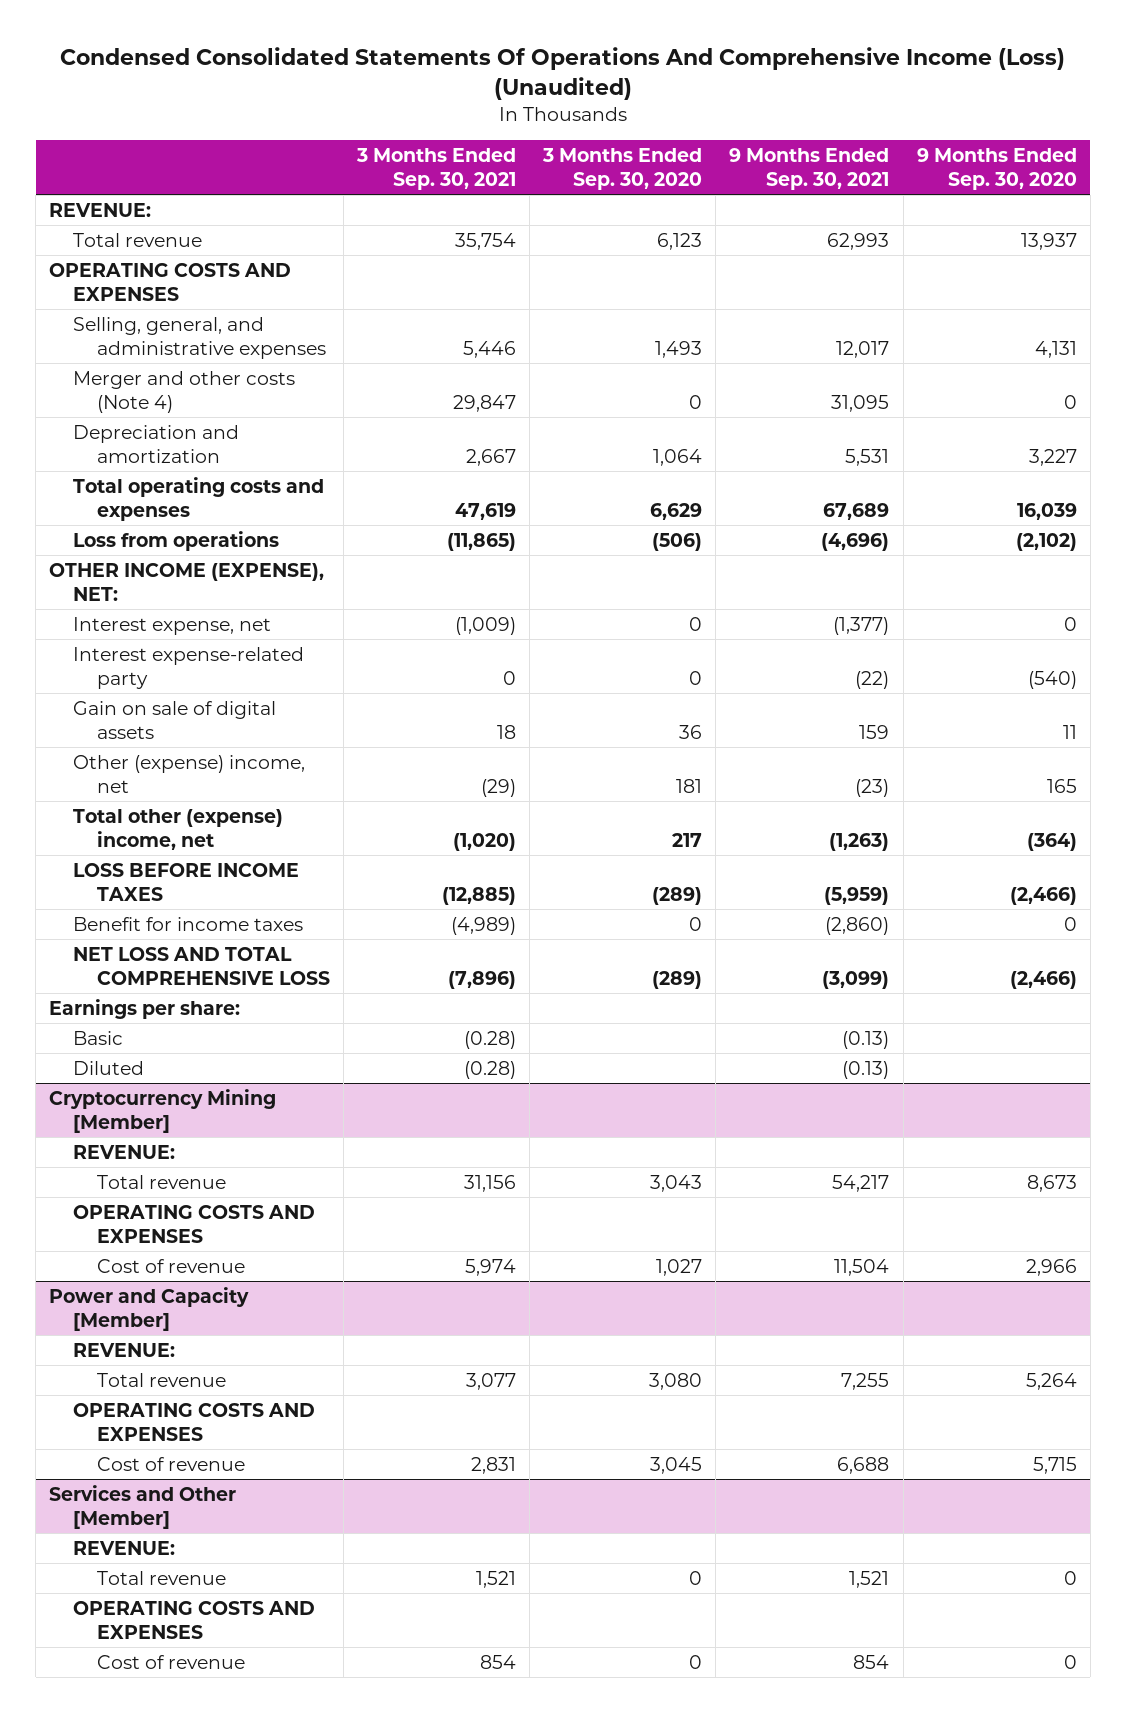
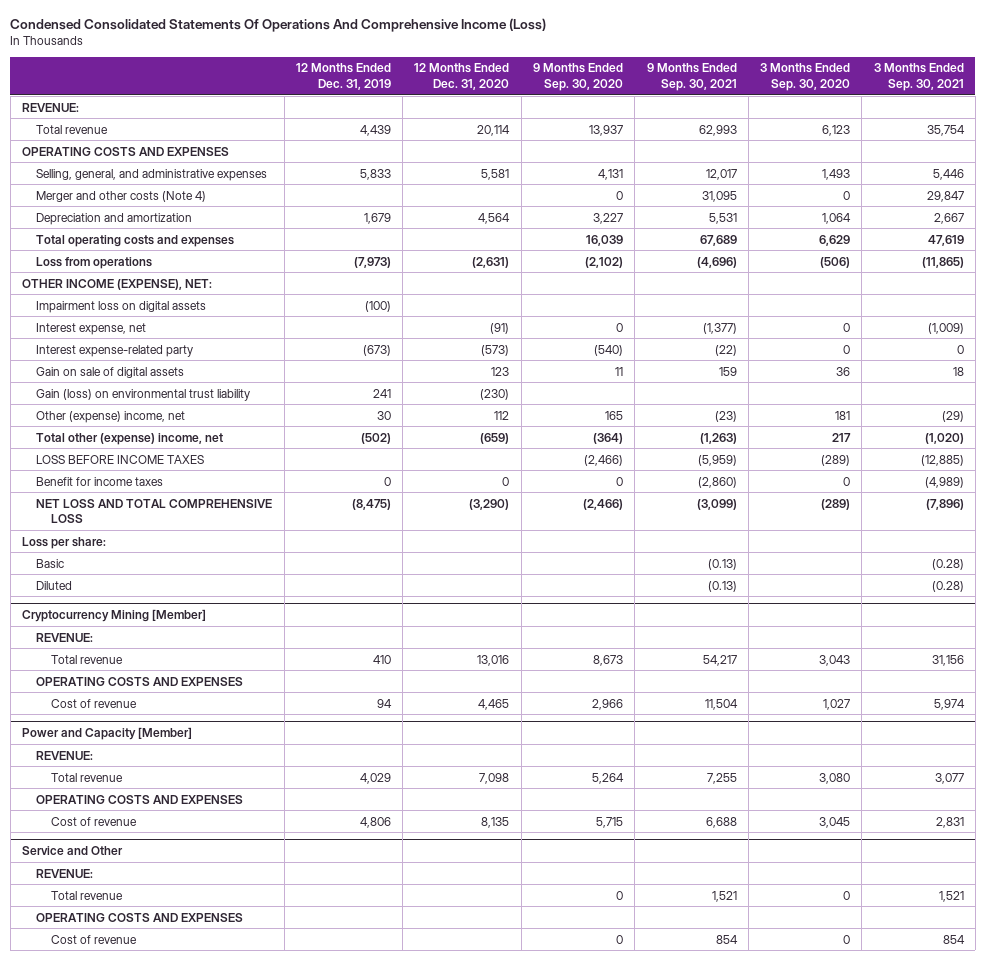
[59,47,1065,101] Condensed Consolidated Statements Of Operations And Comprehensive Income (Loss) (Unaudited) -> [10,17,547,32] Condensed Consolidated Statements Of Operations And Comprehensive Income (Loss)
none -> [295,63,391,90] 12 Months Ended Dec. 31, 2019
none -> [414,63,510,90] 12 Months Ended Dec. 31, 2020
none -> [36,300,207,313] Impairment loss on digital assets
none -> [36,388,251,401] Gain (loss) on environmental trust liability
[49,998,241,1019] Earnings per share: -> [21,536,106,549] Loss per share:
[49,1484,237,1529] Services and Other [Member] -> [21,846,123,856] Service and Other

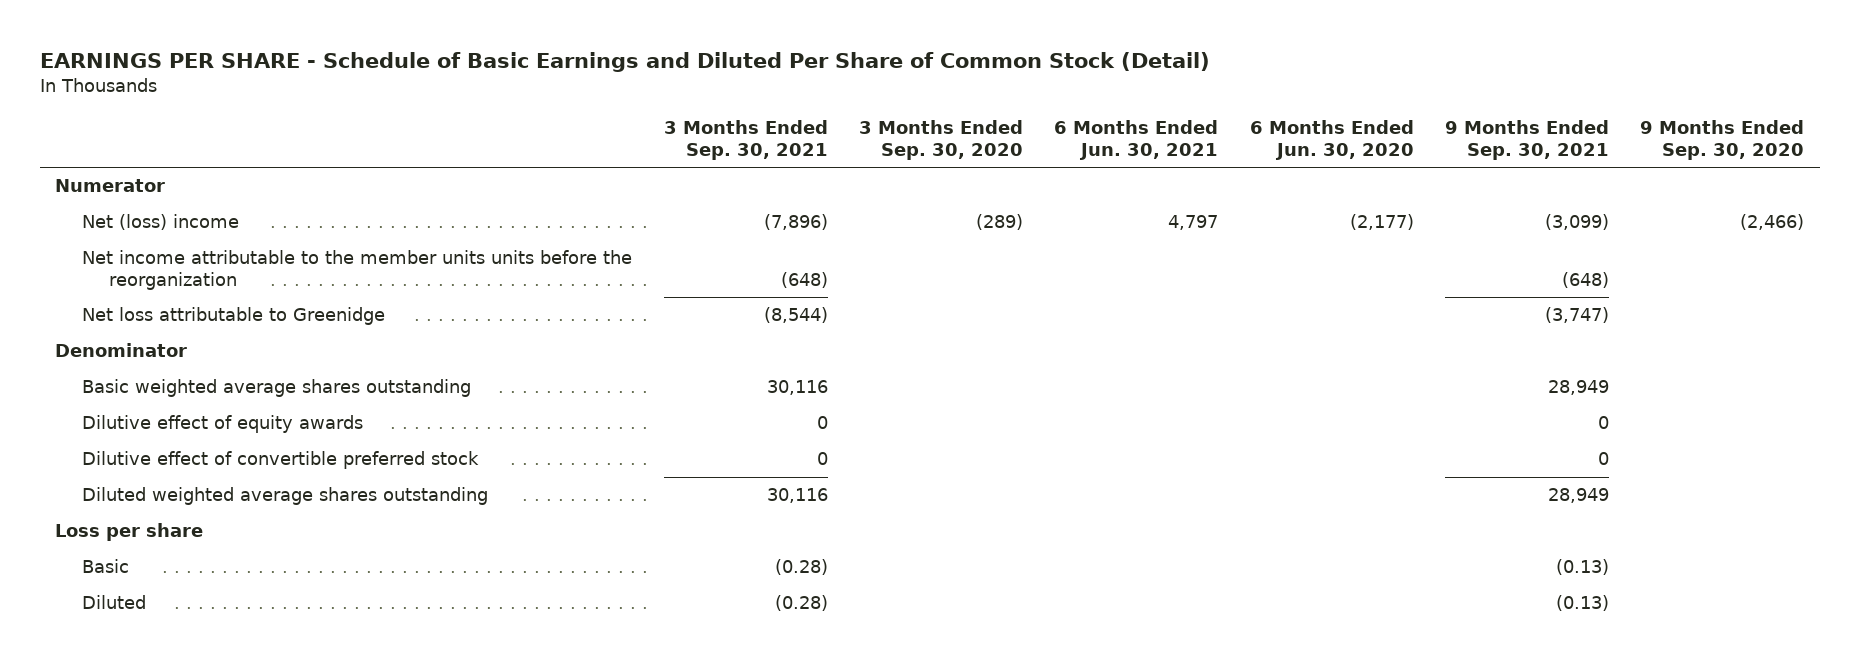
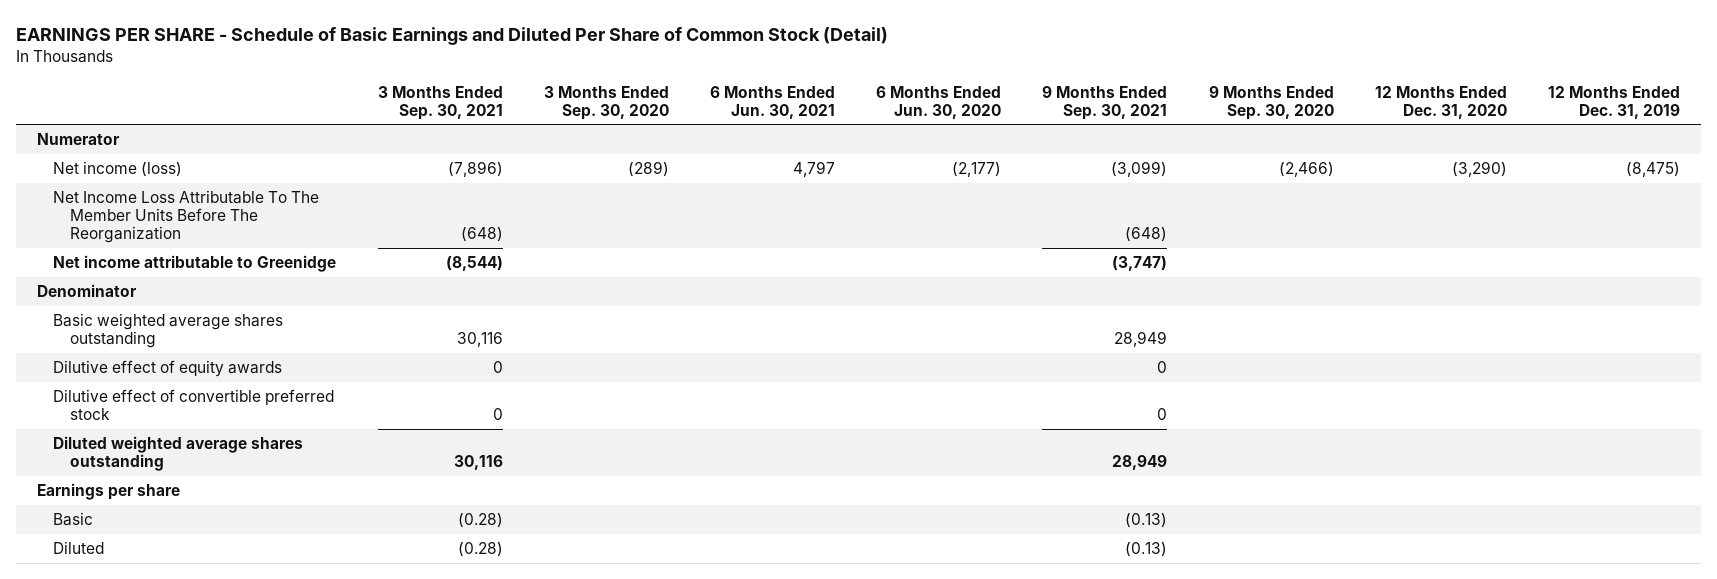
none -> [1374,85,1507,119] 12 Months Ended Dec. 31, 2020
none -> [1547,85,1680,119] 12 Months Ended Dec. 31, 2019
[82,214,240,231] Net (loss) income -> [53,161,183,178] Net income (loss)
[82,250,633,290] Net income attributable to the member units units before the reorganization -> [53,190,320,244] Net Income Loss Attributable To The Member Units Before The Reorganization
[82,307,386,326] Net loss attributable to Greenidge -> [53,255,337,273] Net income attributable to Greenidge
[55,523,204,542] Loss per share -> [36,483,180,501] Earnings per share

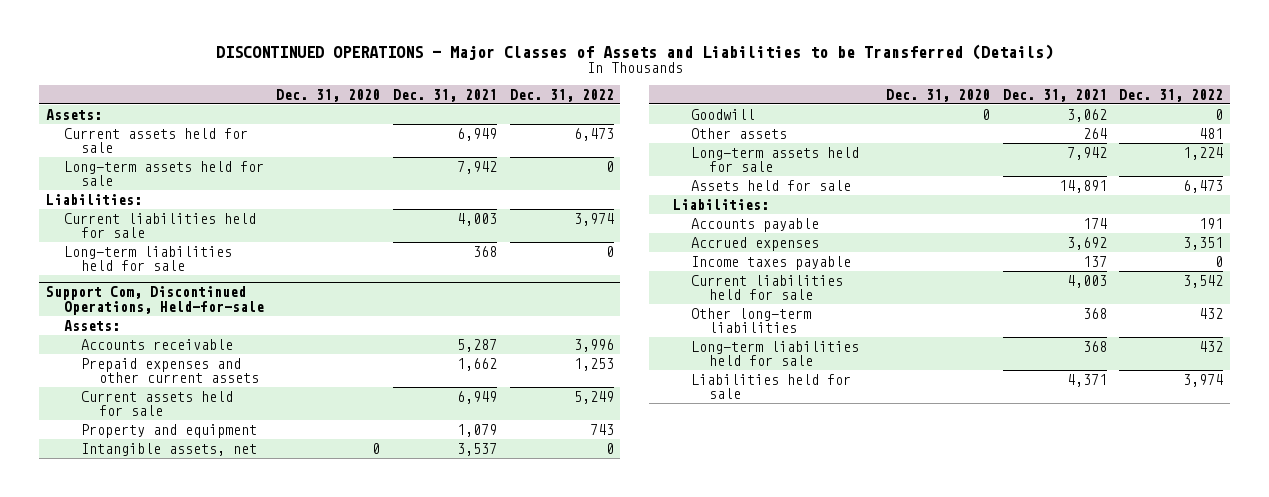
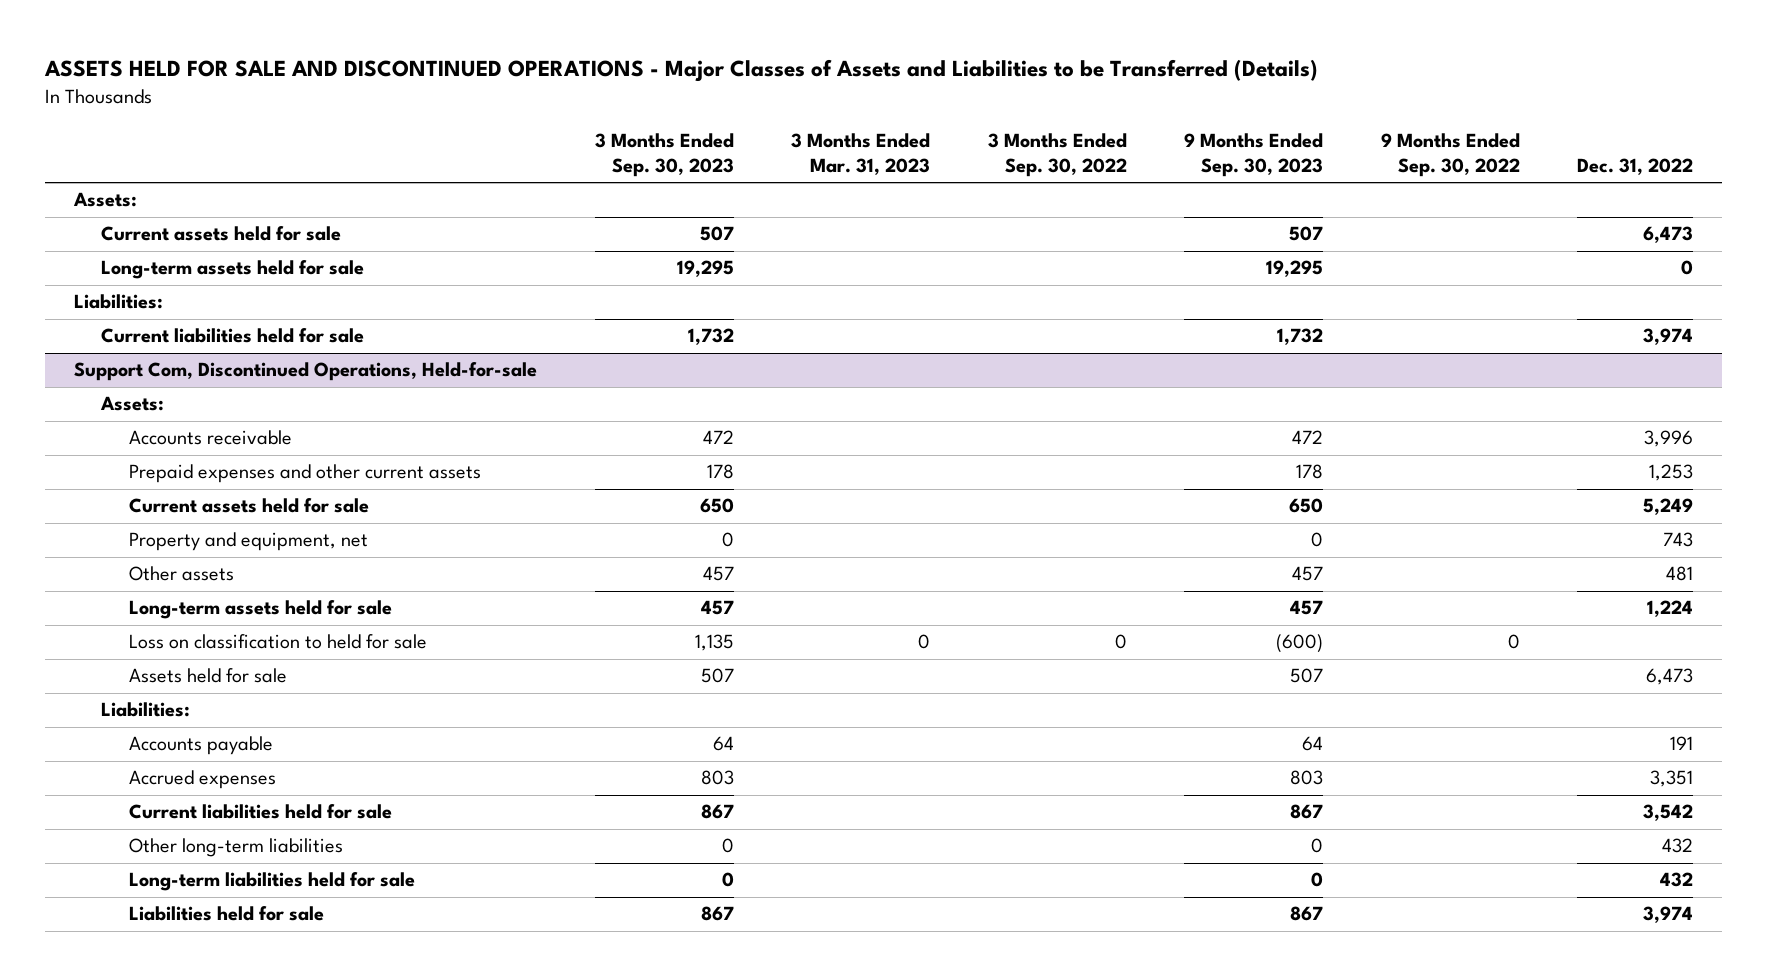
[215,43,1053,60] DISCONTINUED OPERATIONS - Major Classes of Assets and Liabilities to be Transferred (Details) -> [44,59,1319,83] ASSETS HELD FOR SALE AND DISCONTINUED OPERATIONS - Major Classes of Assets and Liabilities to be Transferred (Details)
[276,88,381,102] Dec. 31, 2020 -> none
[392,88,497,102] Dec. 31, 2021 -> none
none -> [594,132,734,177] 3 Months Ended Sep. 30, 2023
none -> [791,132,931,175] 3 Months Ended Mar. 31, 2023
none -> [987,132,1127,177] 3 Months Ended Sep. 30, 2022
none -> [1184,132,1324,177] 9 Months Ended Sep. 30, 2023
none -> [1380,132,1520,177] 9 Months Ended Sep. 30, 2022
[63,245,232,272] Long-term liabilities held for sale -> none
[81,442,258,456] Intangible assets, net -> none
[690,108,755,120] Goodwill -> none
[81,423,258,438] Property and equipment -> [128,532,368,552] Property and equipment, net
none -> [128,634,427,650] Loss on classification to held for sale
[690,255,851,270] Income taxes payable -> none

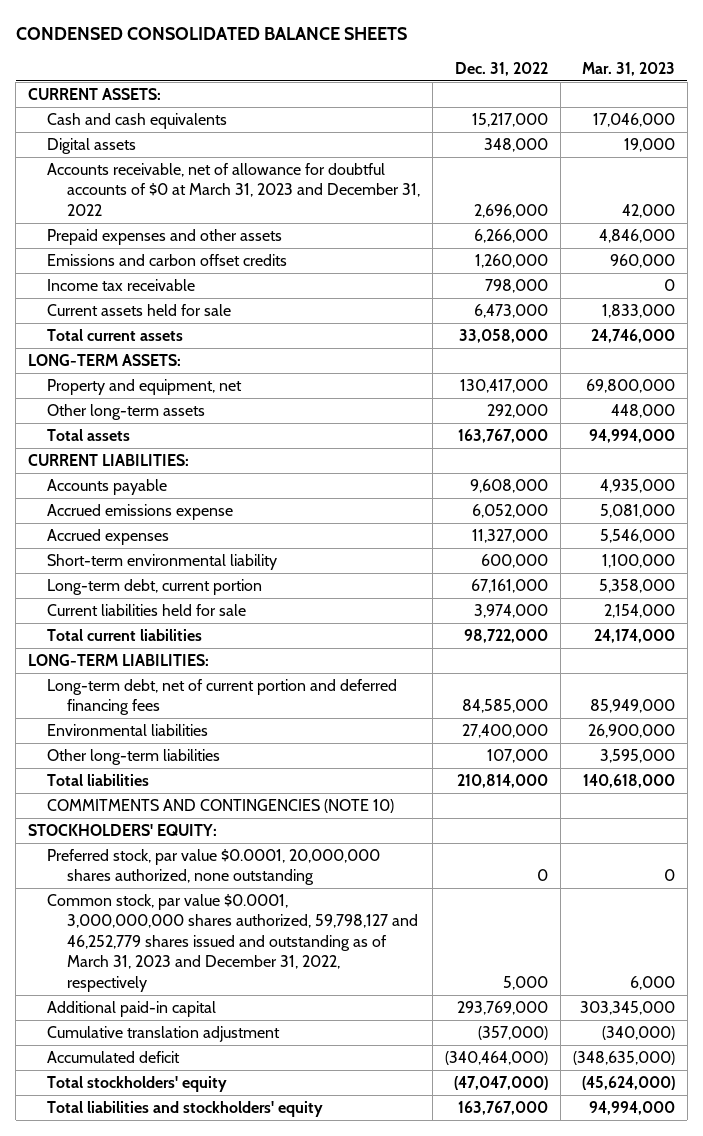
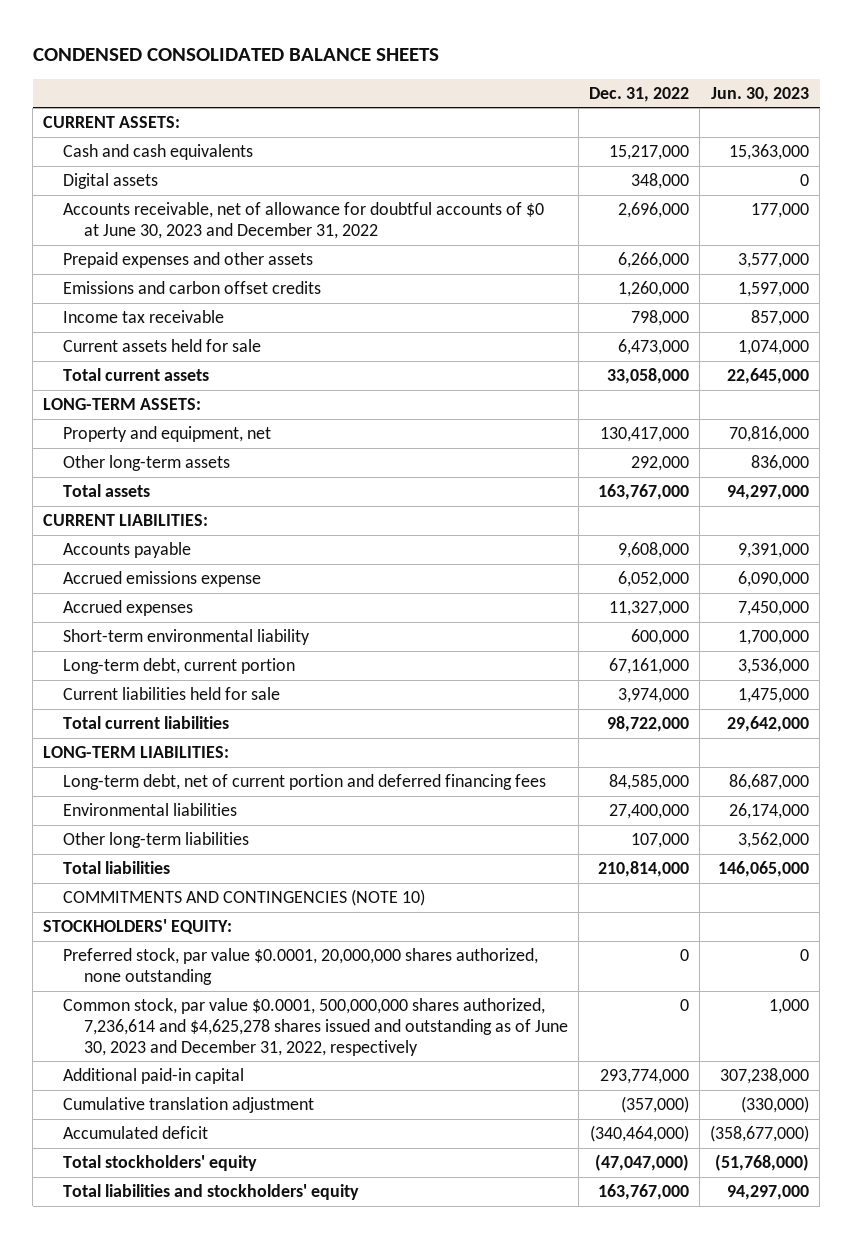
[581,61,675,76] Mar. 31, 2023 -> none
none -> [711,86,810,102] Jun. 30, 2023
[47,162,420,216] Accounts receivable, net of allowance for doubtful accounts of $0 at March 31, 2023 and December 31, 2022 -> [63,202,545,240] Accounts receivable, net of allowance for doubtful accounts of $0 at June 30, 2023 and December 31, 2022
[47,893,418,992] Common stock, par value $0.0001, 3,000,000,000 shares authorized, 59,798,127 and 46,252,779 shares issued and outstanding as of March 31, 2023 and December 31, 2022, respectively -> [63,998,568,1056] Common stock, par value $0.0001, 500,000,000 shares authorized, 7,236,614 and $4,625,278 shares issued and outstanding as of June 30, 2023 and December 31, 2022, respectively
[502,975,548,990] 5,000 -> [679,999,689,1012] 0
[456,1000,548,1015] 293,769,000 -> [599,1069,689,1085] 293,774,000

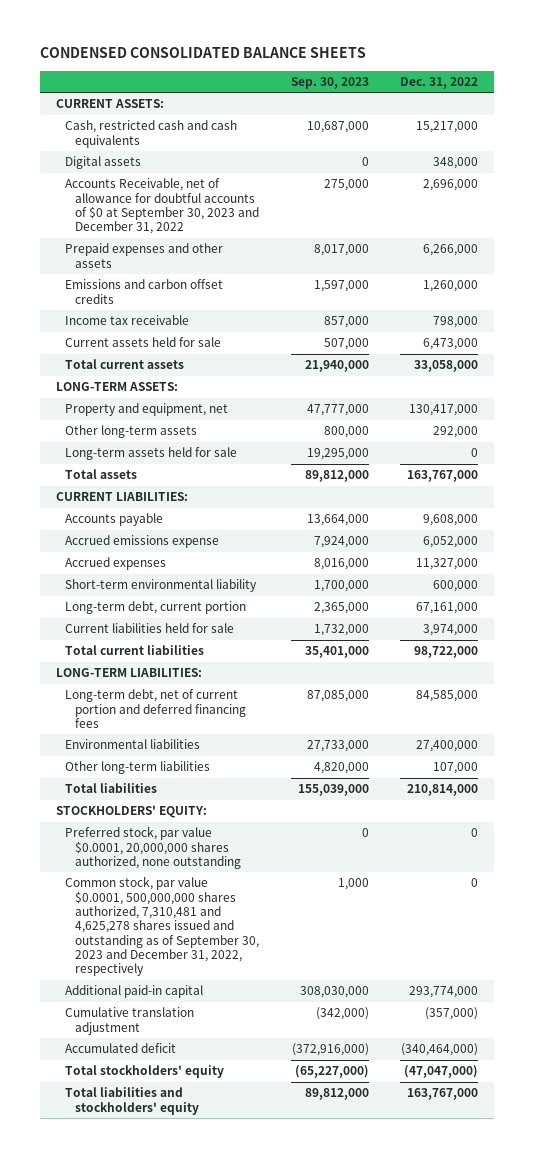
[711,86,810,102] Jun. 30, 2023 -> none
none -> [290,76,369,89] Sep. 30, 2023
[63,144,254,161] Cash and cash equivalents -> [65,120,238,148] Cash, restricted cash and cash equivalents
[63,202,545,240] Accounts receivable, net of allowance for doubtful accounts of $0 at June 30, 2023 and December 31, 2022 -> [65,178,259,235] Accounts Receivable, net of allowance for doubtful accounts of $0 at September 30, 2023 and December 31, 2022
none -> [65,447,238,461] Long-term assets held for sale
[63,889,426,907] COMMITMENTS AND CONTINGENCIES (NOTE 10) -> none
[63,998,568,1056] Common stock, par value $0.0001, 500,000,000 shares authorized, 7,236,614 and $4,625,278 shares issued and outstanding as of June 30, 2023 and December 31, 2022, respectively -> [65,876,259,977] Common stock, par value $0.0001, 500,000,000 shares authorized, 7,310,481 and 4,625,278 shares issued and outstanding as of September 30, 2023 and December 31, 2022, respectively

